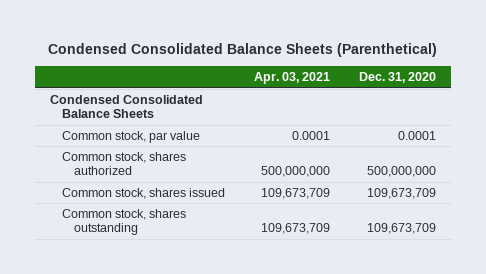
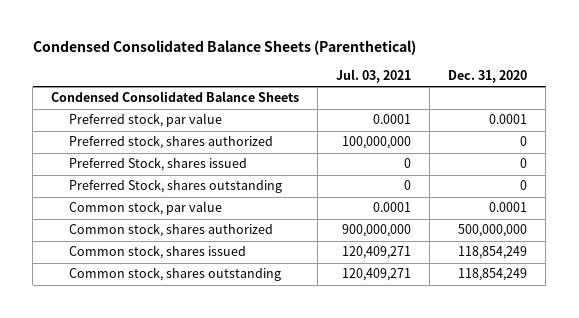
[253,72,330,85] Apr. 03, 2021 -> none
none -> [336,68,412,83] Jul. 03, 2021
none -> [68,113,222,128] Preferred stock, par value
none -> [68,135,273,150] Preferred stock, shares authorized
none -> [68,157,247,172] Preferred Stock, shares issued
none -> [68,179,282,194] Preferred Stock, shares outstanding
[367,187,437,199] 109,673,709 -> [458,246,528,260] 118,854,249
[367,223,437,235] 109,673,709 -> [458,268,528,282] 118,854,249

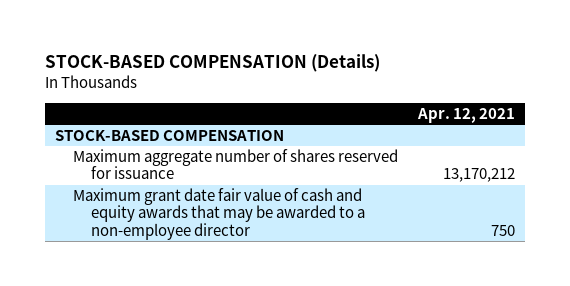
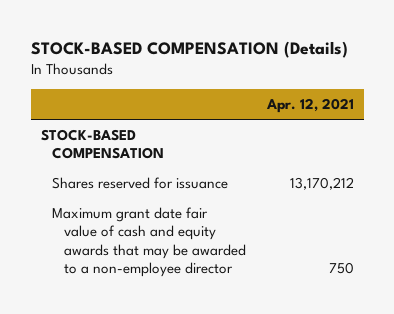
[73,149,399,180] Maximum aggregate number of shares reserved for issuance -> [52,176,229,189] Shares reserved for issuance

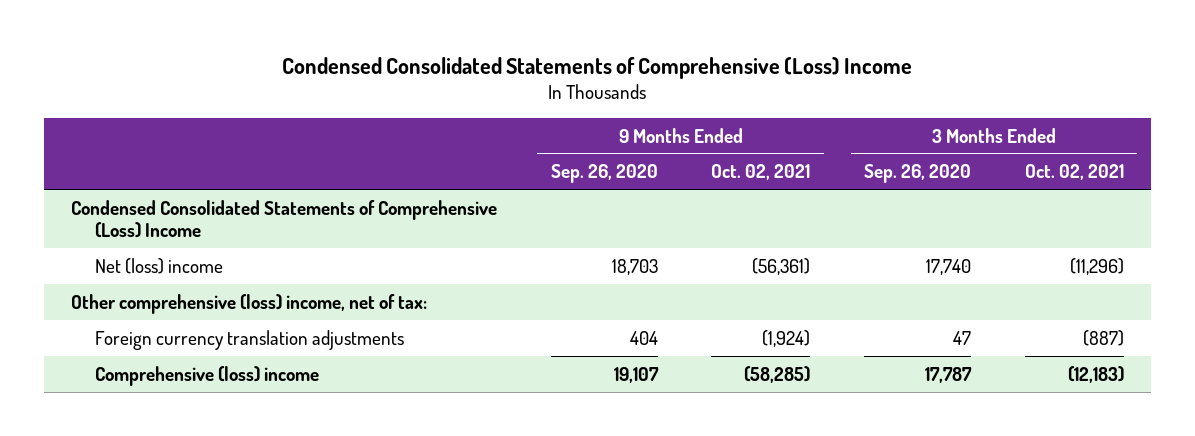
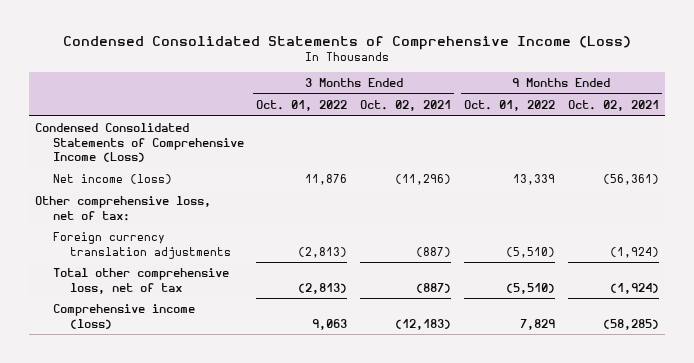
[282,56,913,79] Condensed Consolidated Statements of Comprehensive (Loss) Income -> [63,35,632,50] Condensed Consolidated Statements of Comprehensive Income (Loss)
[550,164,658,184] Sep. 26, 2020 -> none
[864,164,972,184] Sep. 26, 2020 -> none
none -> [256,100,348,112] Oct. 01, 2022
none -> [464,100,556,112] Oct. 01, 2022
[70,199,497,239] Condensed Consolidated Statements of Comprehensive (Loss) Income -> [35,123,244,163] Condensed Consolidated Statements of Comprehensive Income (Loss)
[94,257,223,274] Net (loss) income -> [52,174,172,185] Net income (loss)
[70,293,427,314] Other comprehensive (loss) income, net of tax: -> [35,196,212,221] Other comprehensive loss, net of tax:
none -> [52,268,229,294] Total other comprehensive loss, net of tax
[94,365,319,386] Comprehensive (loss) income -> [52,304,195,329] Comprehensive income (loss)

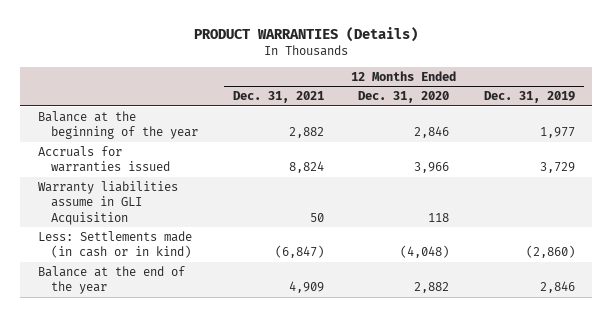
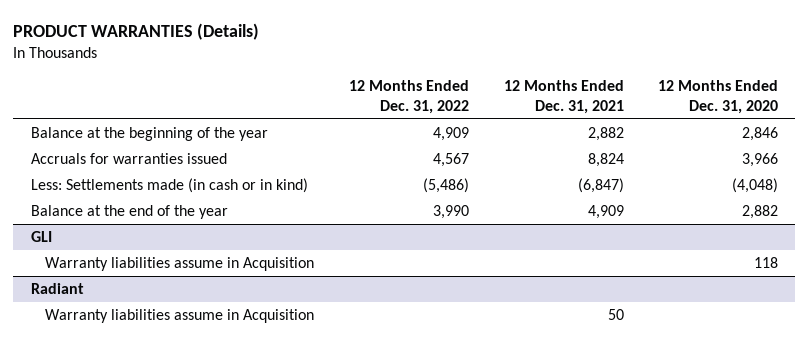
[484,91,576,104] Dec. 31, 2019 -> none
none -> [348,80,469,114] 12 Months Ended Dec. 31, 2022
[37,180,178,225] Warranty liabilities assume in GLI Acquisition -> none
none -> [30,231,52,243] GLI
none -> [45,257,315,272] Warranty liabilities assume in Acquisition
none -> [30,283,84,295] Radiant
none -> [45,309,315,324] Warranty liabilities assume in Acquisition

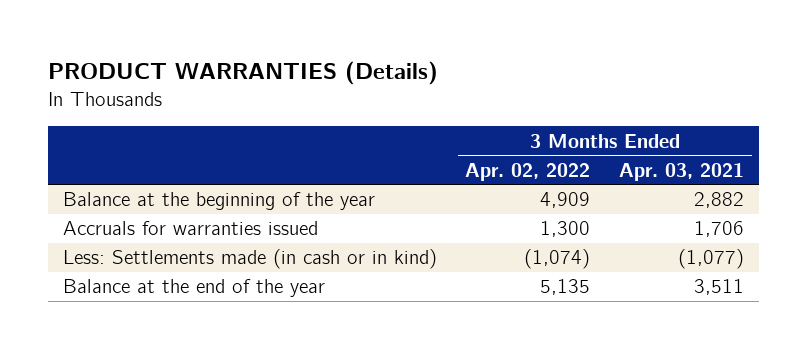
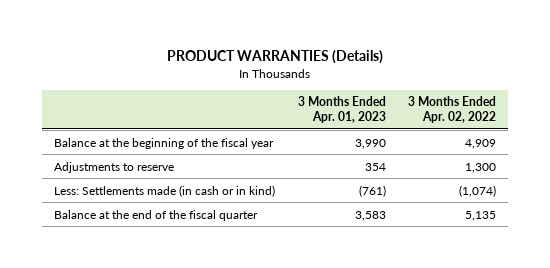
[619,162,745,181] Apr. 03, 2021 -> none
none -> [297,96,386,123] 3 Months Ended Apr. 01, 2023
[62,221,318,236] Accruals for warranties issued -> none
[62,192,375,211] Balance at the beginning of the year -> [53,137,274,149] Balance at the beginning of the fiscal year
none -> [53,161,174,173] Adjustments to reserve
[62,279,325,298] Balance at the end of the year -> [53,209,258,221] Balance at the end of the fiscal quarter

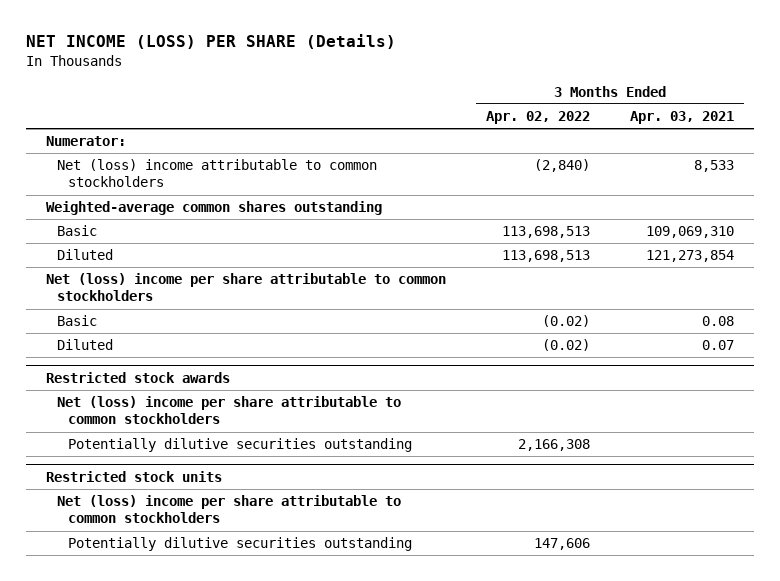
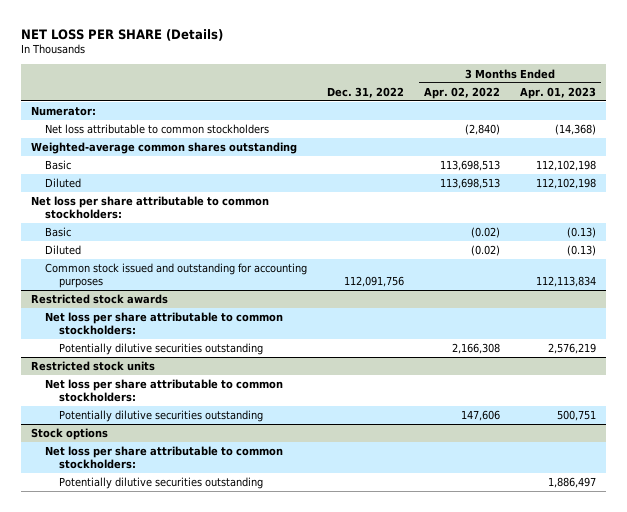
[26,34,397,50] NET INCOME (LOSS) PER SHARE (Details) -> [21,28,224,41] NET LOSS PER SHARE (Details)
[630,111,735,125] Apr. 03, 2021 -> none
none -> [327,86,405,98] Dec. 31, 2022
none -> [519,86,596,99] Apr. 01, 2023
[56,159,377,188] Net (loss) income attributable to common stockholders -> [45,124,270,135] Net loss attributable to common stockholders
[46,273,447,302] Net (loss) income per share attributable to common stockholders -> [31,196,270,220] Net loss per share attributable to common stockholders:
none -> [45,263,308,289] Common stock issued and outstanding for accounting purposes
[56,396,401,425] Net (loss) income per share attributable to common stockholders -> [45,312,284,336] Net loss per share attributable to common stockholders:
[56,495,401,524] Net (loss) income per share attributable to common stockholders -> [45,379,284,403] Net loss per share attributable to common stockholders:
none -> [31,428,109,441] Stock options
none -> [45,446,284,470] Net loss per share attributable to common stockholders:
none -> [59,477,264,490] Potentially dilutive securities outstanding

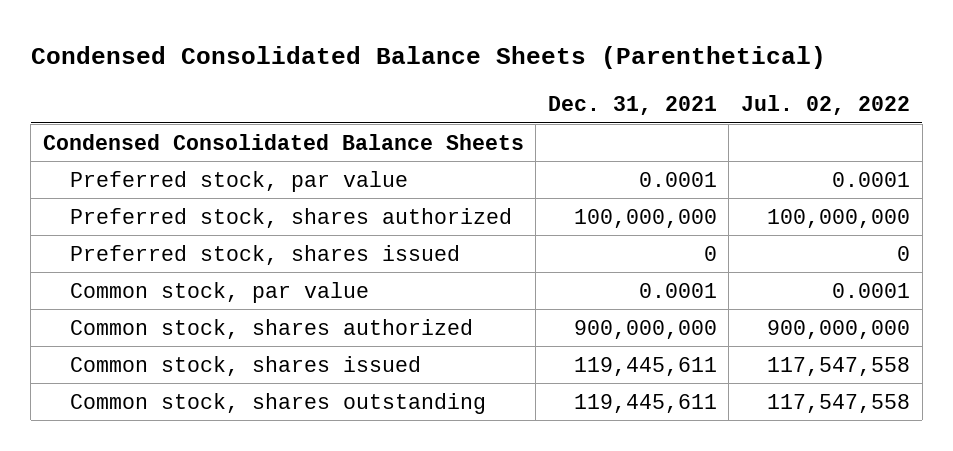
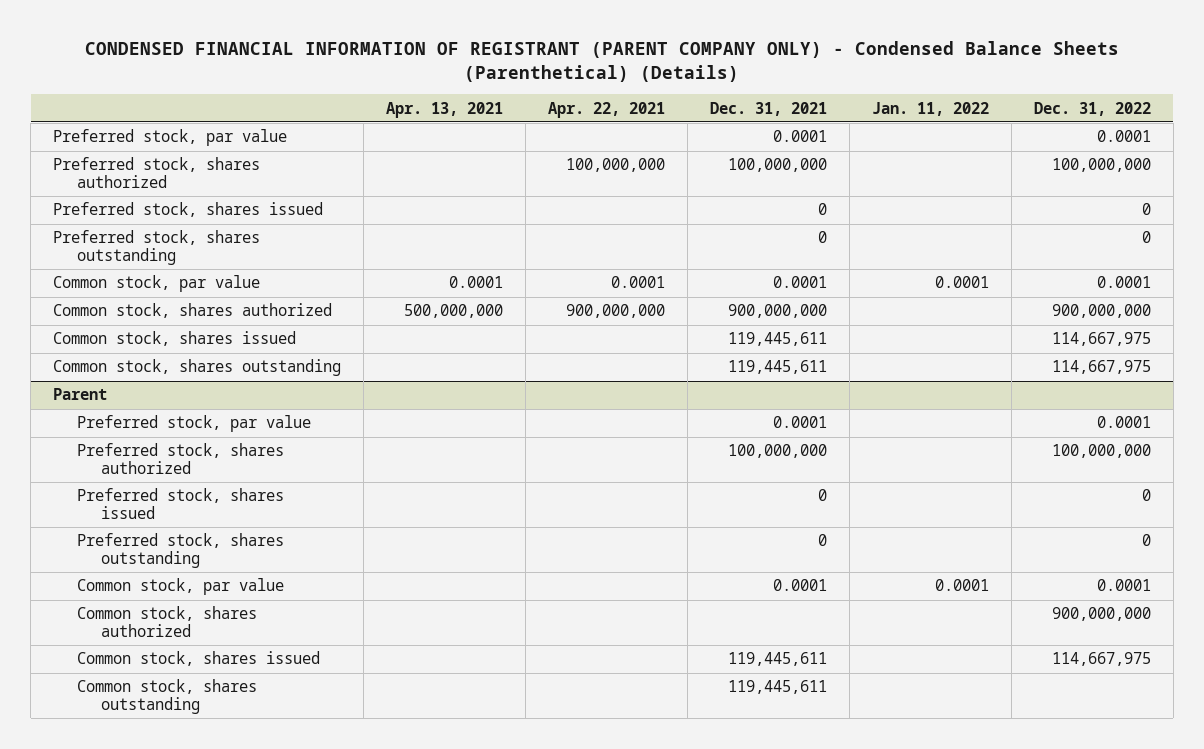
[30,46,826,70] Condensed Consolidated Balance Sheets (Parenthetical) -> [85,40,1120,82] CONDENSED FINANCIAL INFORMATION OF REGISTRANT (PARENT COMPANY ONLY) - Condensed Balance Sheets (Parenthetical) (Details)
[741,95,911,116] Jul. 02, 2022 -> none
none -> [386,101,504,118] Apr. 13, 2021
none -> [548,101,666,118] Apr. 22, 2021
none -> [872,101,990,116] Jan. 11, 2022
none -> [1034,101,1152,116] Dec. 31, 2022
[42,133,524,150] Condensed Consolidated Balance Sheets -> none
none -> [53,230,261,266] Preferred stock, shares outstanding
none -> [53,388,108,401] Parent
none -> [77,415,312,433] Preferred stock, par value
none -> [77,443,285,475] Preferred stock, shares authorized
none -> [77,488,285,520] Preferred stock, shares issued
none -> [77,533,285,569] Preferred stock, shares outstanding
none -> [77,578,285,596] Common stock, par value
none -> [77,606,258,638] Common stock, shares authorized
none -> [77,651,321,667] Common stock, shares issued
none -> [77,679,258,715] Common stock, shares outstanding

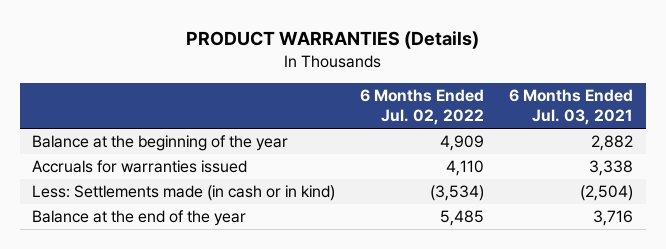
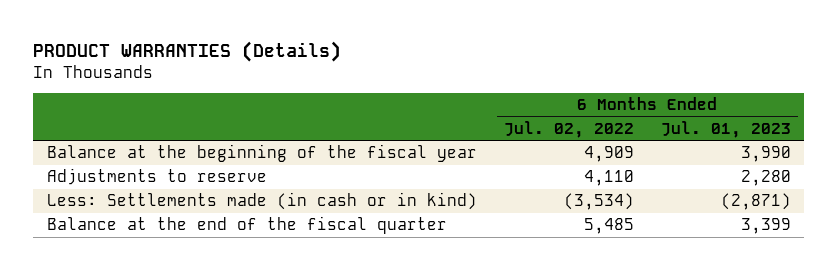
[509,89,634,126] 6 Months Ended Jul. 03, 2021 -> none
none -> [660,120,791,138] Jul. 01, 2023
[32,135,289,152] Balance at the beginning of the year -> [46,144,477,163] Balance at the beginning of the fiscal year
[32,160,248,174] Accruals for warranties issued -> [46,168,267,186] Adjustments to reserve
[32,210,247,227] Balance at the end of the year -> [46,216,447,235] Balance at the end of the fiscal quarter

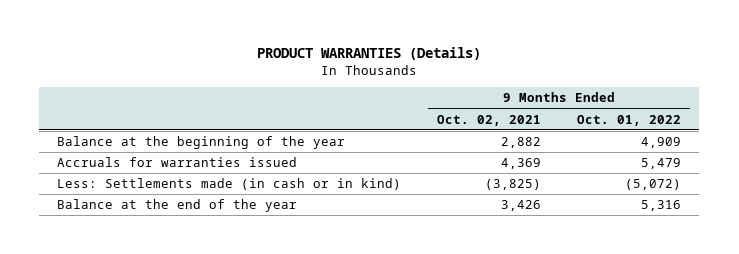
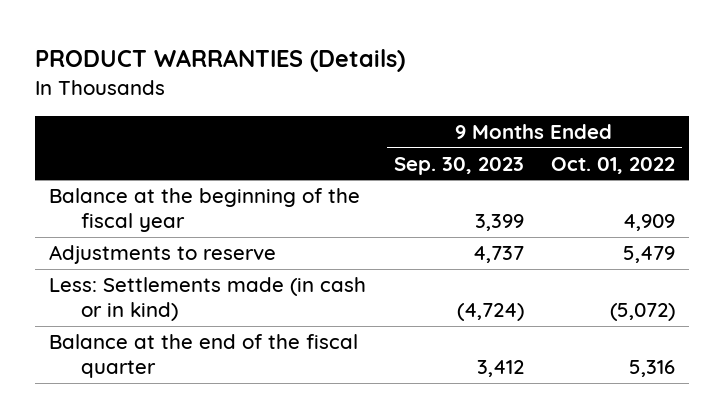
[437,114,542,126] Oct. 02, 2021 -> none
none -> [393,156,524,175] Sep. 30, 2023
[57,136,346,150] Balance at the beginning of the year -> [49,188,361,233] Balance at the beginning of the fiscal year
[57,157,298,168] Accruals for warranties issued -> [49,245,277,265] Adjustments to reserve
[57,199,298,213] Balance at the end of the year -> [49,334,359,379] Balance at the end of the fiscal quarter

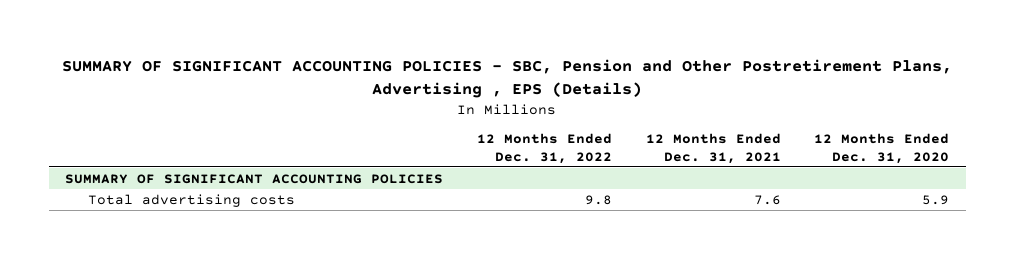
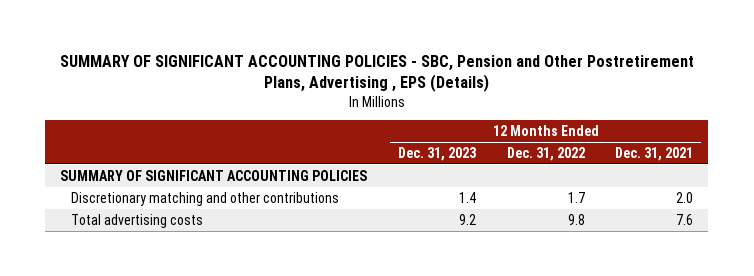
[814,133,950,164] 12 Months Ended Dec. 31, 2020 -> none
none -> [398,146,477,161] Dec. 31, 2023
none -> [70,191,339,206] Discretionary matching and other contributions

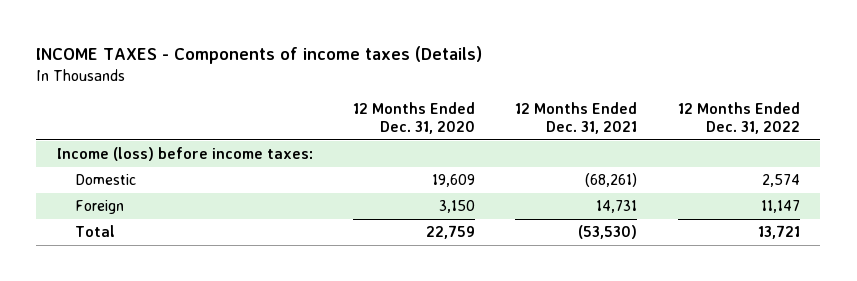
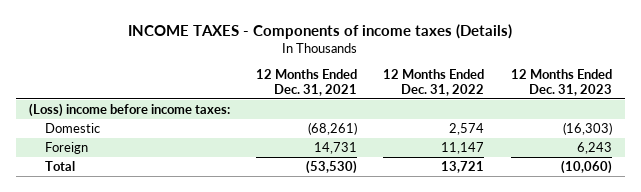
[353,102,476,135] 12 Months Ended Dec. 31, 2020 -> none
none -> [510,69,612,97] 12 Months Ended Dec. 31, 2023
[56,147,313,162] Income (loss) before income taxes: -> [29,102,231,117] (Loss) income before income taxes:

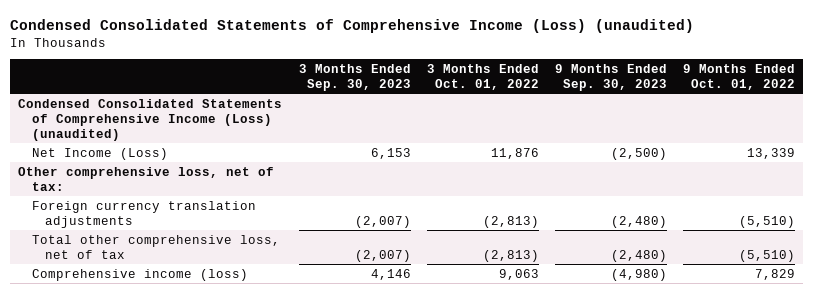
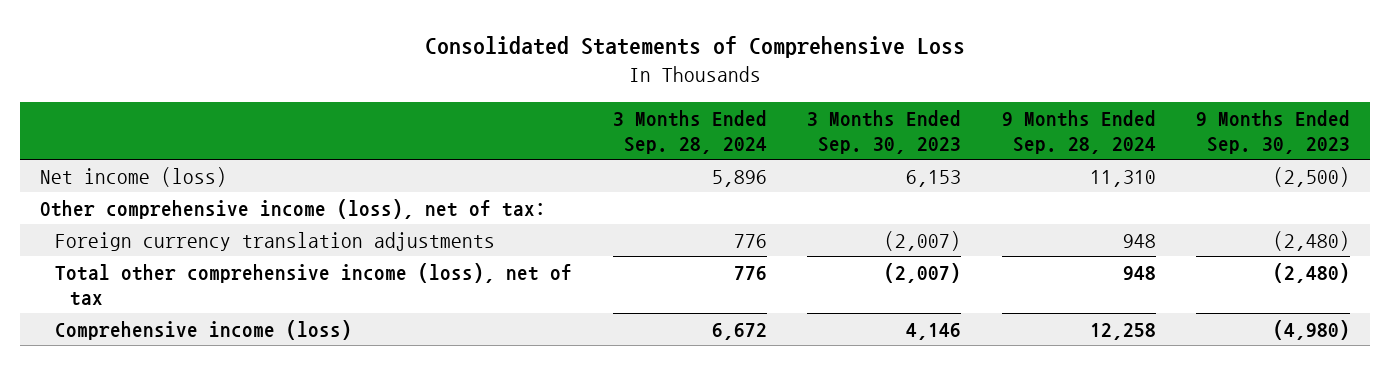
[10,18,695,33] Condensed Consolidated Statements of Comprehensive Income (Loss) (unaudited) -> [425,35,966,58] Consolidated Statements of Comprehensive Loss
[426,63,539,91] 3 Months Ended Oct. 01, 2022 -> none
[683,63,796,91] 9 Months Ended Oct. 01, 2022 -> none
none -> [612,109,767,154] 3 Months Ended Sep. 28, 2024
none -> [1001,109,1156,154] 9 Months Ended Sep. 28, 2024
[18,98,283,141] Condensed Consolidated Statements of Comprehensive Income (Loss) (unaudited) -> none
[31,147,168,160] Net Income (Loss) -> [40,166,228,187] Net income (loss)
[18,166,275,191] Other comprehensive loss, net of tax: -> [40,198,547,219] Other comprehensive income (loss), net of tax:
[31,234,280,259] Total other comprehensive loss, net of tax -> [55,262,573,306] Total other comprehensive income (loss), net of tax

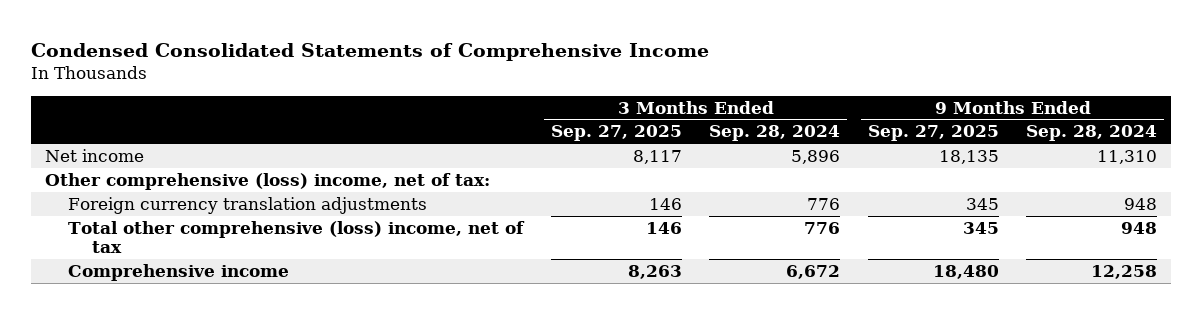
[425,35,966,58] Consolidated Statements of Comprehensive Loss -> [31,43,710,62] Condensed Consolidated Statements of Comprehensive Income
[807,109,962,154] 3 Months Ended Sep. 30, 2023 -> none
[1196,109,1351,154] 9 Months Ended Sep. 30, 2023 -> none
none -> [550,125,682,142] Sep. 27, 2025
none -> [867,125,999,142] Sep. 27, 2025
[40,166,228,187] Net income (loss) -> [45,148,145,162] Net income
[40,198,547,219] Other comprehensive income (loss), net of tax: -> [45,172,491,190] Other comprehensive (loss) income, net of tax:
[55,262,573,306] Total other comprehensive income (loss), net of tax -> [68,220,526,254] Total other comprehensive (loss) income, net of tax
[55,319,353,340] Comprehensive income (loss) -> [68,263,290,281] Comprehensive income

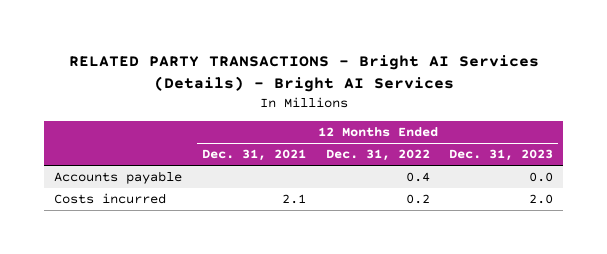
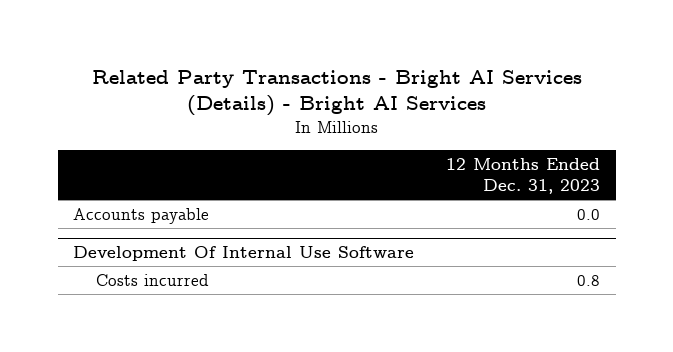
[68,54,539,92] RELATED PARTY TRANSACTIONS - Bright AI Services (Details) - Bright AI Services -> [91,69,582,117] Related Party Transactions - Bright AI Services (Details) - Bright AI Services
[201,149,306,162] Dec. 31, 2021 -> none
[325,149,430,162] Dec. 31, 2022 -> none
none -> [73,246,415,262] Development Of Internal Use Software
[529,194,554,205] 2.0 -> [576,274,600,286] 0.8

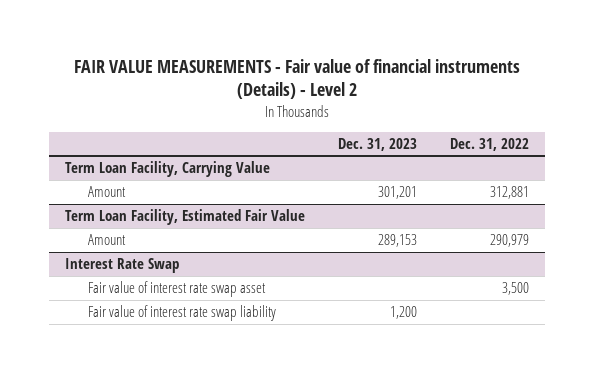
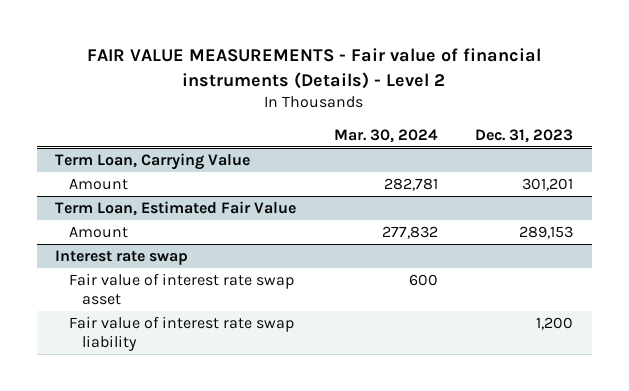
[449,137,529,151] Dec. 31, 2022 -> none
none -> [333,129,438,144] Mar. 30, 2024
[65,161,271,178] Term Loan Facility, Carrying Value -> [55,152,251,170] Term Loan, Carrying Value
[65,209,306,226] Term Loan Facility, Estimated Fair Value -> [55,200,297,216] Term Loan, Estimated Fair Value
[65,258,180,274] Interest Rate Swap -> [55,249,189,265] Interest rate swap

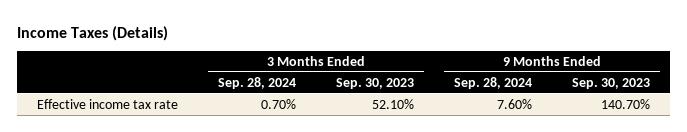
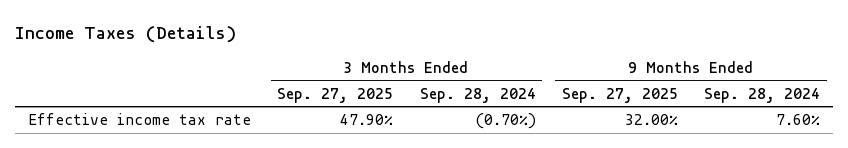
[335,77,414,89] Sep. 30, 2023 -> none
[571,77,650,89] Sep. 30, 2023 -> none
none -> [277,87,394,103] Sep. 27, 2025
none -> [561,87,678,103] Sep. 27, 2025
[260,98,296,109] 0.70% -> [474,113,536,130] (0.70%)

